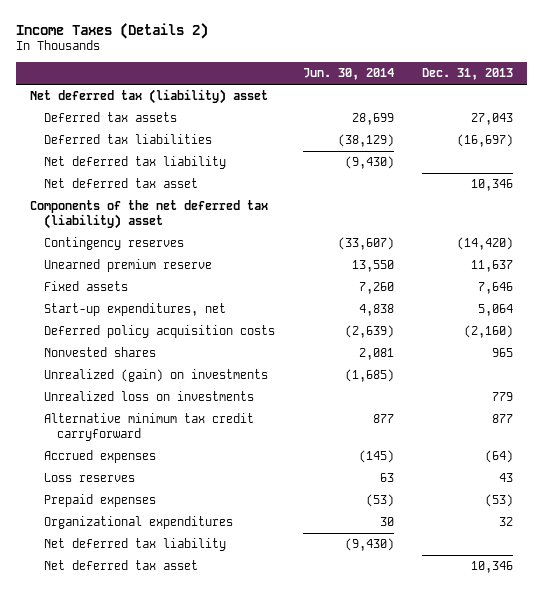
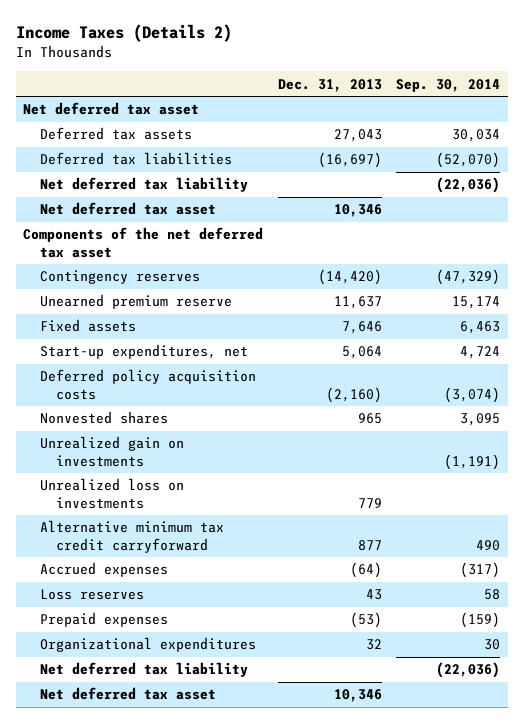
[302,68,394,81] Jun. 30, 2014 -> none
none -> [396,78,501,92] Sep. 30, 2014
[30,89,269,105] Net deferred tax (liability) asset -> [23,102,200,116] Net deferred tax asset
[30,200,269,229] Components of the net deferred tax (liability) asset -> [23,227,264,258] Components of the net deferred tax asset
[43,369,268,383] Unrealized (gain) on investments -> [39,436,184,467] Unrealized gain on investments

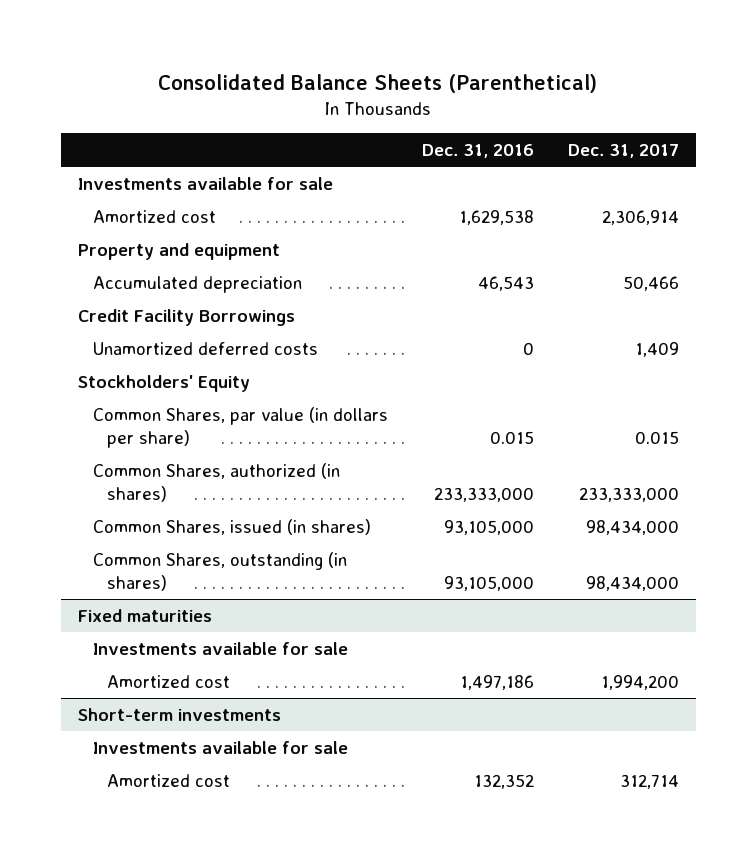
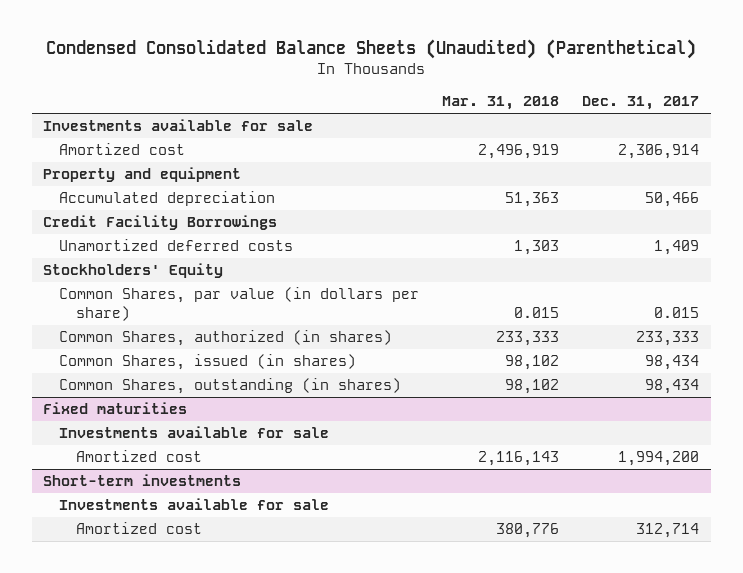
[158,73,598,93] Consolidated Balance Sheets (Parenthetical) -> [46,39,697,60] Condensed Consolidated Balance Sheets (Unaudited) (Parenthetical)
[421,144,534,159] Dec. 31, 2016 -> none
none -> [442,96,560,111] Mar. 31, 2018
[578,487,679,503] 233,333,000 -> [636,331,700,347] 233,333
[585,519,679,535] 98,434,000 -> [645,355,700,371] 98,434
[585,576,679,592] 98,434,000 -> [645,379,700,395] 98,434

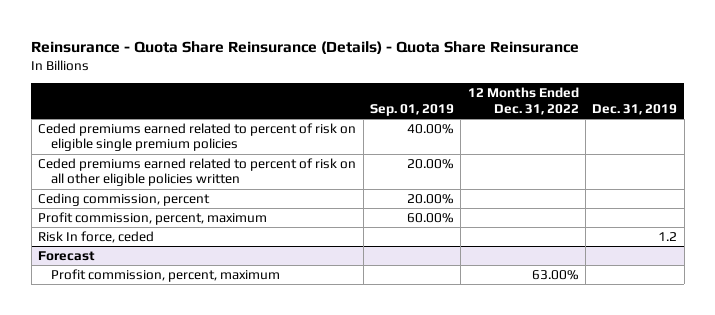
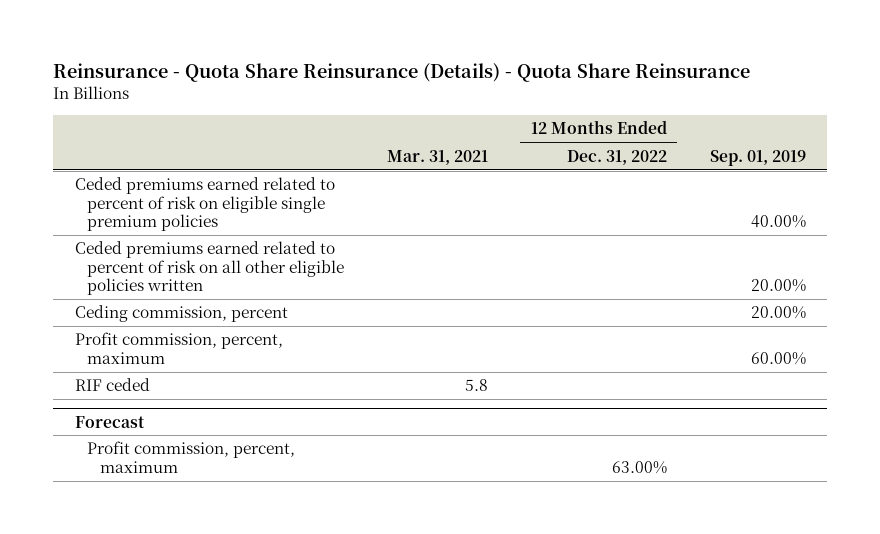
[592,103,678,115] Dec. 31, 2019 -> none
none -> [387,149,489,165] Mar. 31, 2021
[38,230,155,243] Risk In force, ceded -> [74,378,150,392] RIF ceded

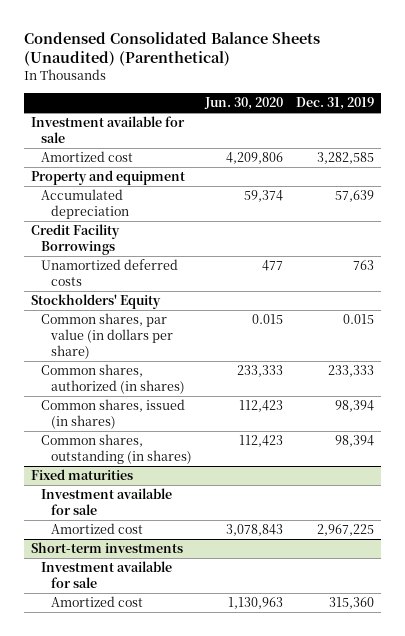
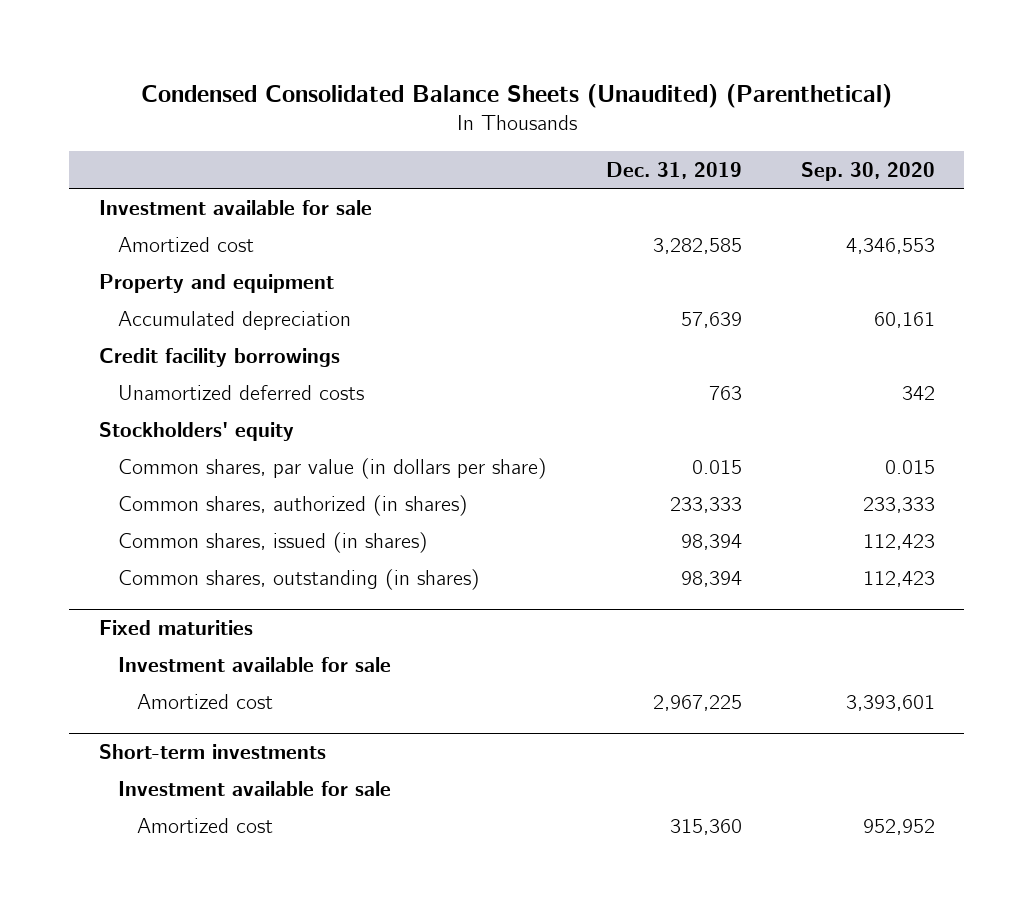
[203,96,283,110] Jun. 30, 2020 -> none
none -> [800,162,935,182] Sep. 30, 2020
[30,224,120,256] Credit Facility Borrowings -> [98,347,340,367] Credit facility borrowings
[30,294,161,310] Stockholders' Equity -> [98,421,294,441] Stockholders' equity

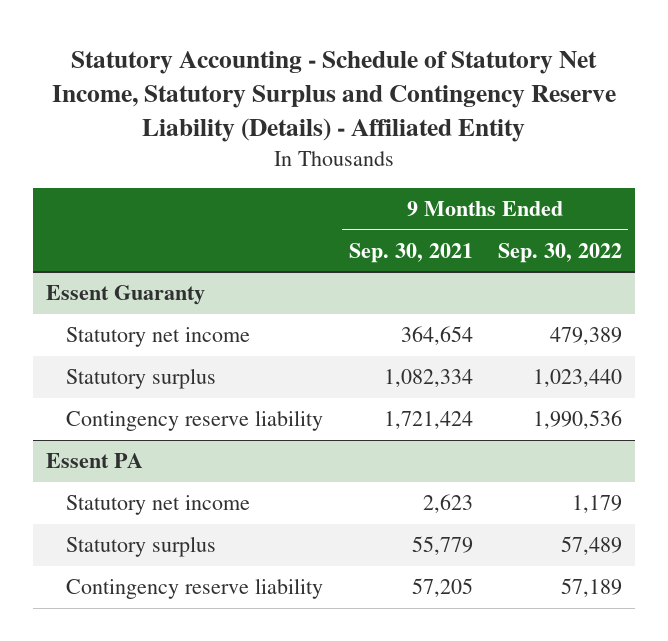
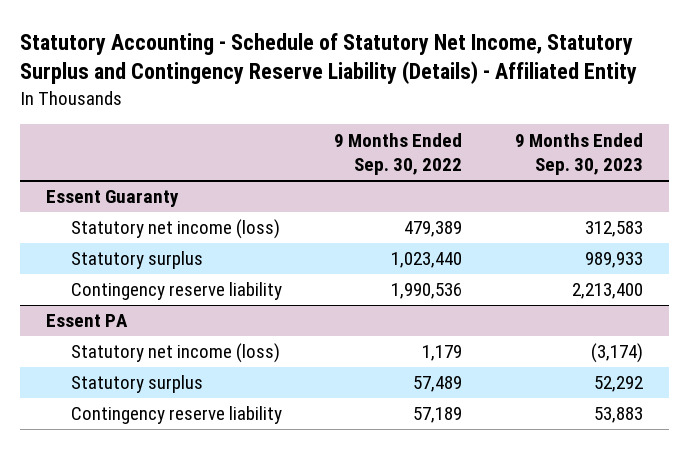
[348,242,473,263] Sep. 30, 2021 -> none
none -> [514,132,643,176] 9 Months Ended Sep. 30, 2023
[66,327,251,348] Statutory net income -> [70,219,280,240] Statutory net income (loss)
[66,495,251,516] Statutory net income -> [70,343,280,364] Statutory net income (loss)

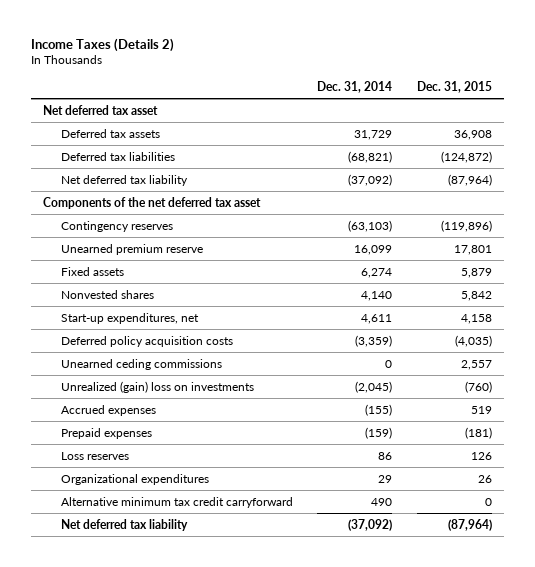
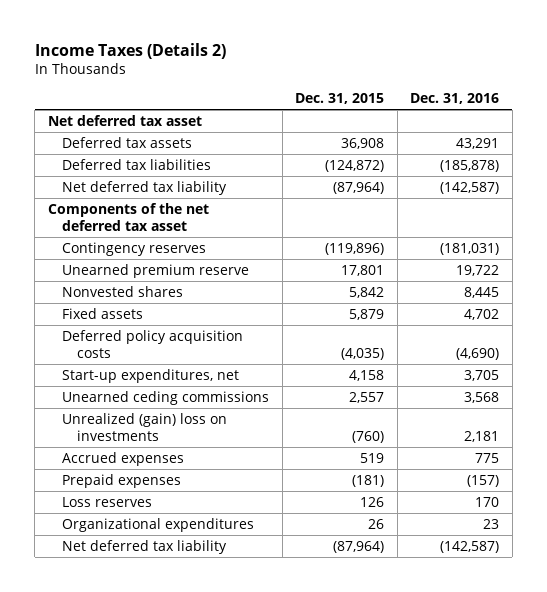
[317,81,393,94] Dec. 31, 2014 -> none
none -> [410,93,500,105] Dec. 31, 2016
[61,266,125,276] Fixed assets -> [62,307,144,319] Fixed assets
[61,312,200,324] Start-up expenditures, net -> [62,368,240,383] Start-up expenditures, net
[61,496,294,508] Alternative minimum tax credit carryforward -> none

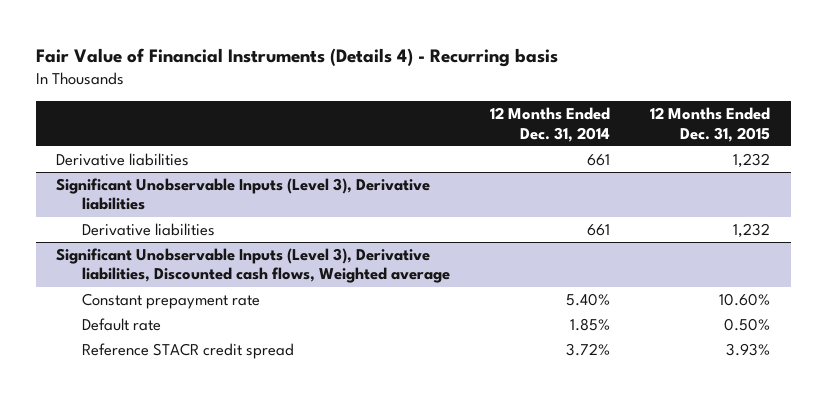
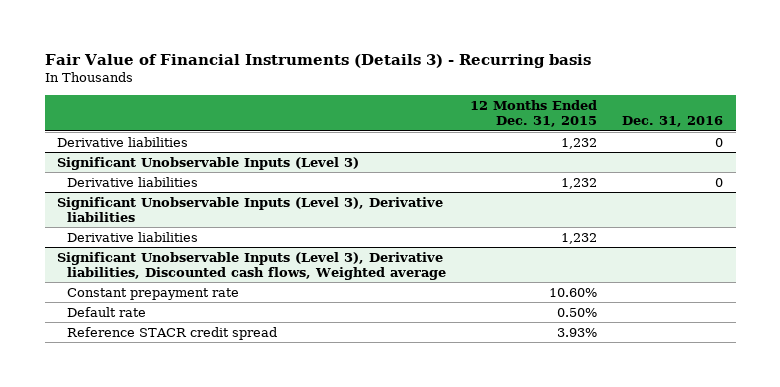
[36,47,559,67] Fair Value of Financial Instruments (Details 4) - Recurring basis -> [44,53,591,68] Fair Value of Financial Instruments (Details 3) - Recurring basis
[490,107,611,142] 12 Months Ended Dec. 31, 2014 -> none
none -> [622,116,724,128] Dec. 31, 2016
none -> [57,156,360,170] Significant Unobservable Inputs (Level 3)
none -> [66,176,198,187] Derivative liabilities

